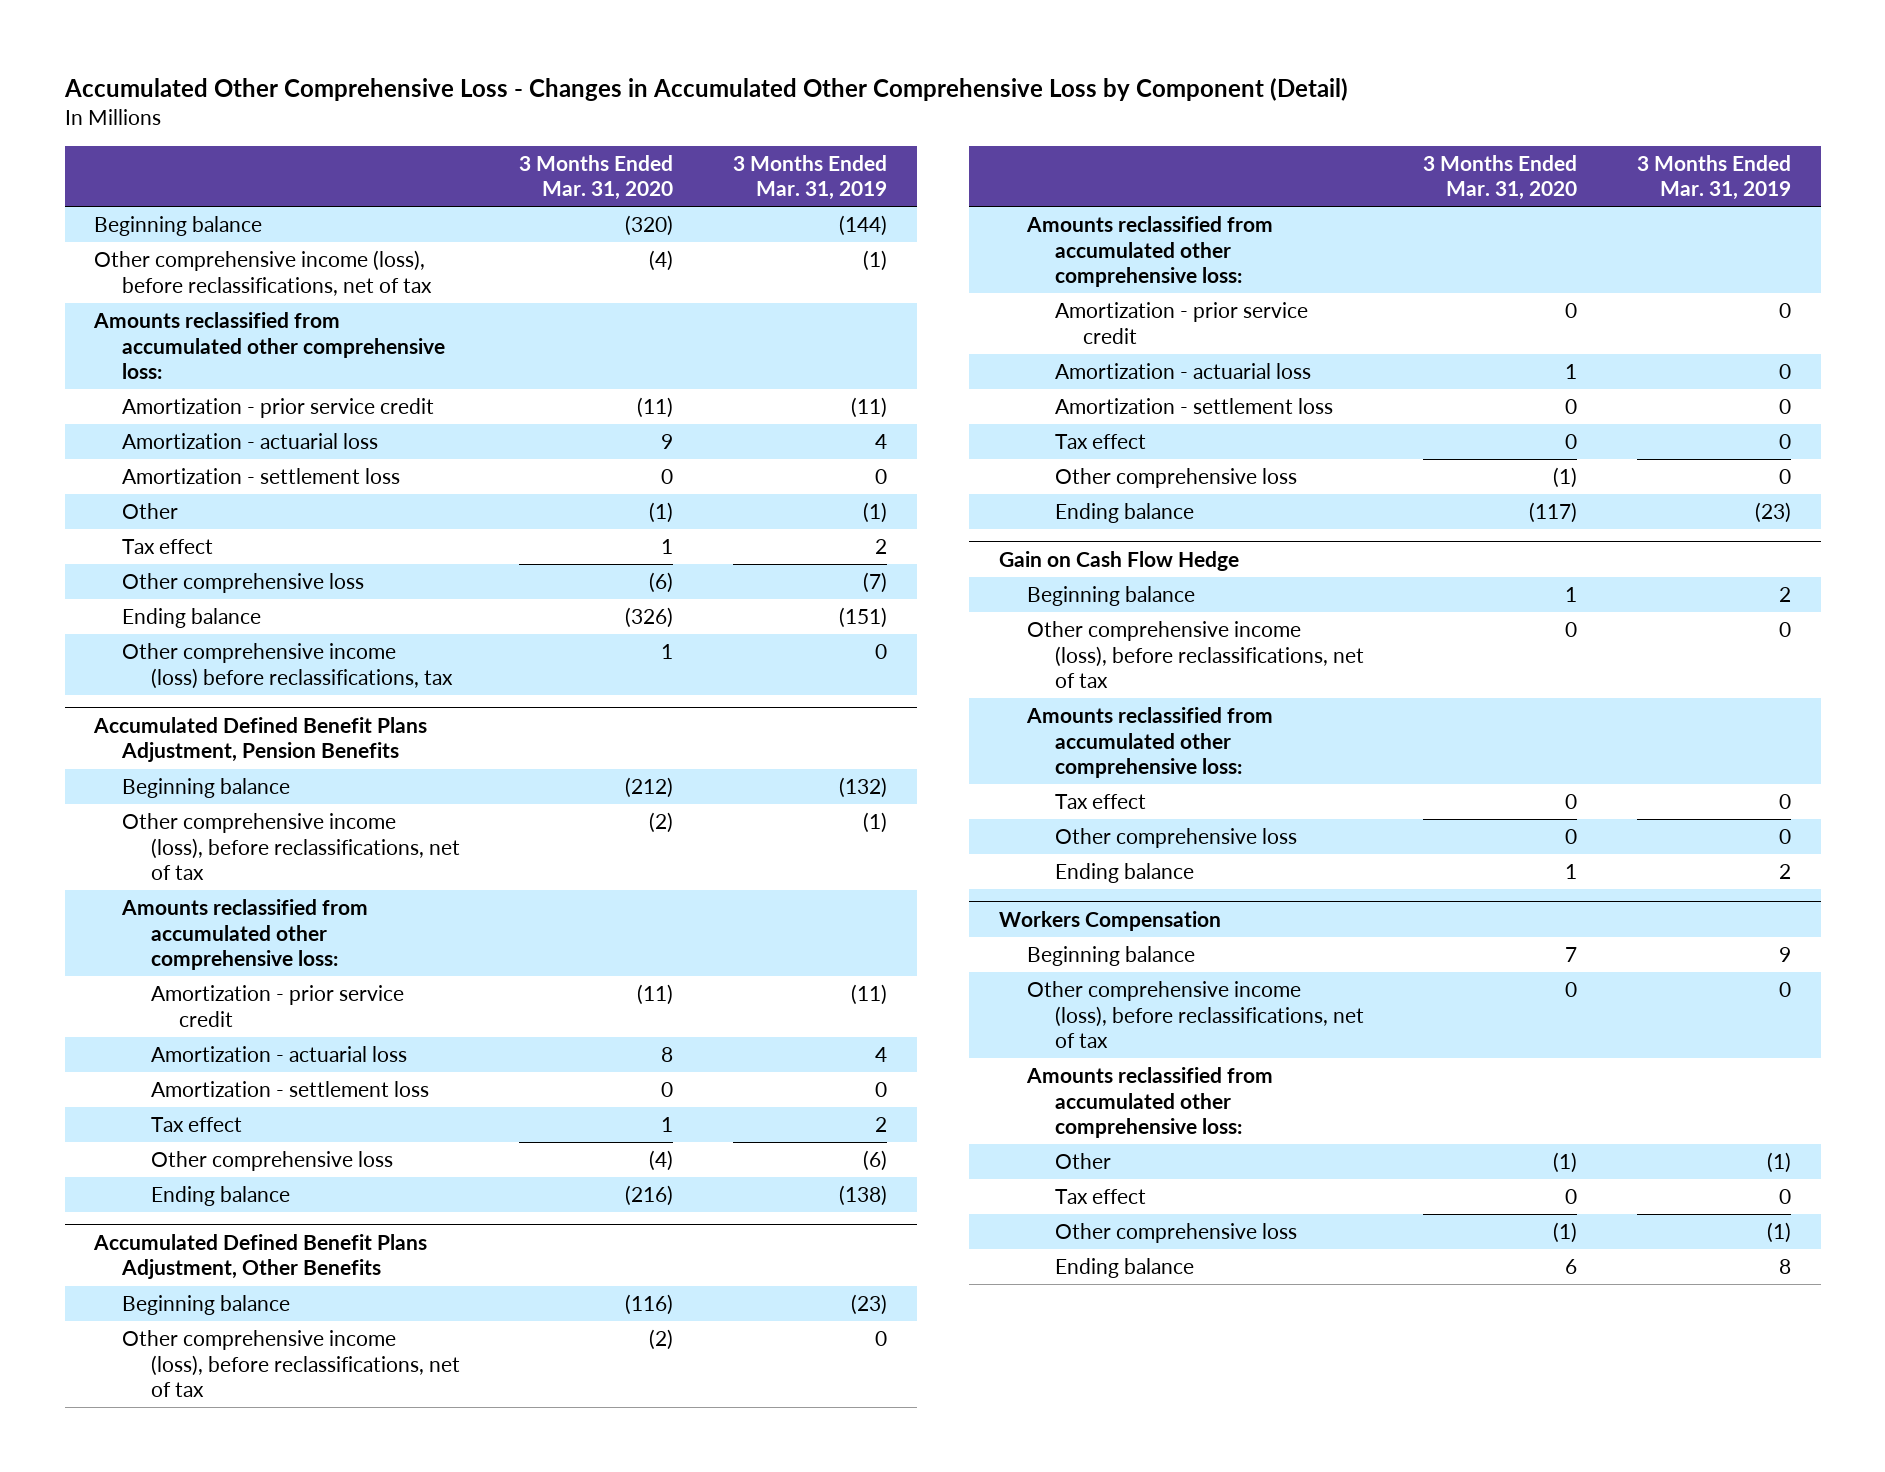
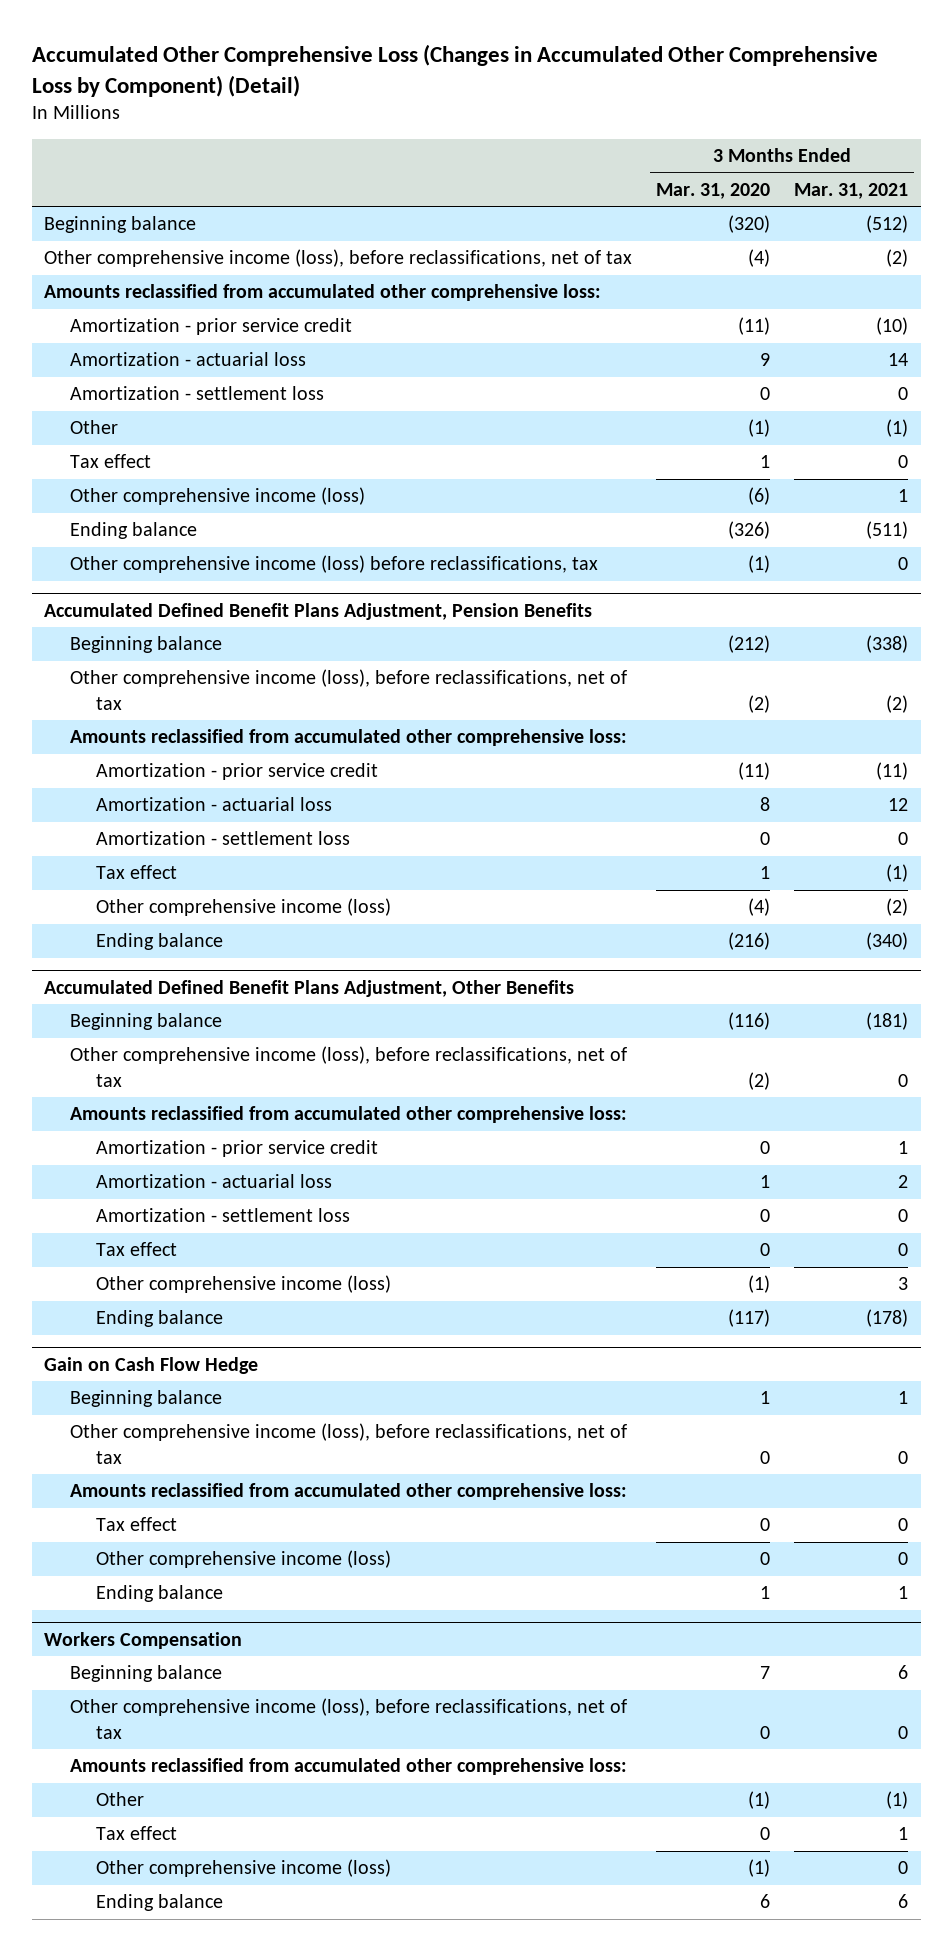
[63,77,1348,101] Accumulated Other Comprehensive Loss - Changes in Accumulated Other Comprehensive Loss by Component (Detail) -> [31,44,878,97] Accumulated Other Comprehensive Loss (Changes in Accumulated Other Comprehensive Loss by Component) (Detail)
[732,154,887,201] 3 Months Ended Mar. 31, 2019 -> none
none -> [794,182,909,199] Mar. 31, 2021
[122,573,365,594] Other comprehensive loss -> [69,487,365,506] Other comprehensive income (loss)
[661,644,674,660] 1 -> [748,555,771,574] (1)
[150,1151,393,1172] Other comprehensive loss -> [96,898,392,917] Other comprehensive income (loss)
[1054,468,1297,489] Other comprehensive loss -> [96,1275,392,1294] Other comprehensive income (loss)
[1054,828,1297,849] Other comprehensive loss -> [96,1550,392,1569] Other comprehensive income (loss)
[1054,1223,1297,1244] Other comprehensive loss -> [96,1859,392,1878] Other comprehensive income (loss)

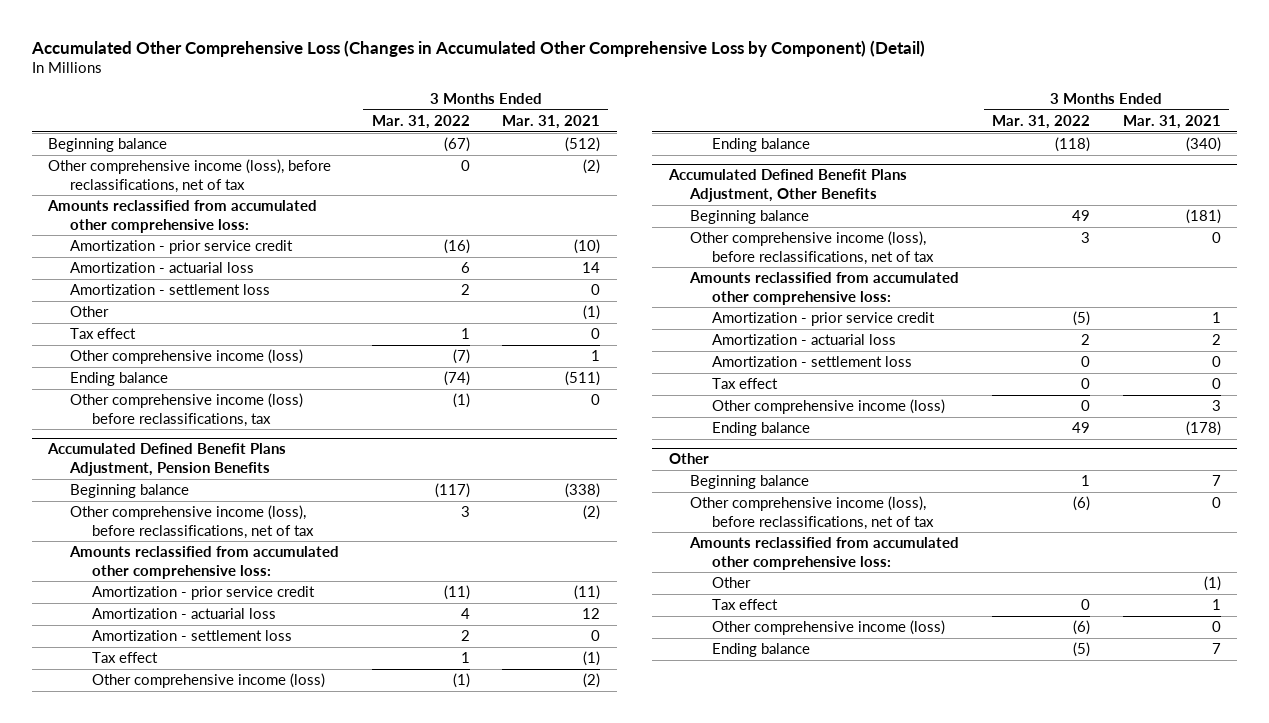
[656,182,771,199] Mar. 31, 2020 -> none
none -> [371,114,470,129] Mar. 31, 2022
[43,1356,258,1374] Gain on Cash Flow Hedge -> none
[69,1423,627,1464] Other comprehensive income (loss), before reclassifications, net of tax -> none
[69,1483,627,1501] Amounts reclassified from accumulated other comprehensive loss: -> none
[96,1517,178,1532] Tax effect -> none
[96,1550,392,1569] Other comprehensive income (loss) -> none
[96,1585,224,1603] Ending balance -> none
[43,1631,242,1649] Workers Compensation -> none
[69,1665,222,1683] Beginning balance -> none
none -> [668,453,709,465] Other
[898,1391,909,1405] 1 -> [1211,475,1221,487] 7
[898,1894,909,1909] 6 -> [1211,643,1221,655] 7

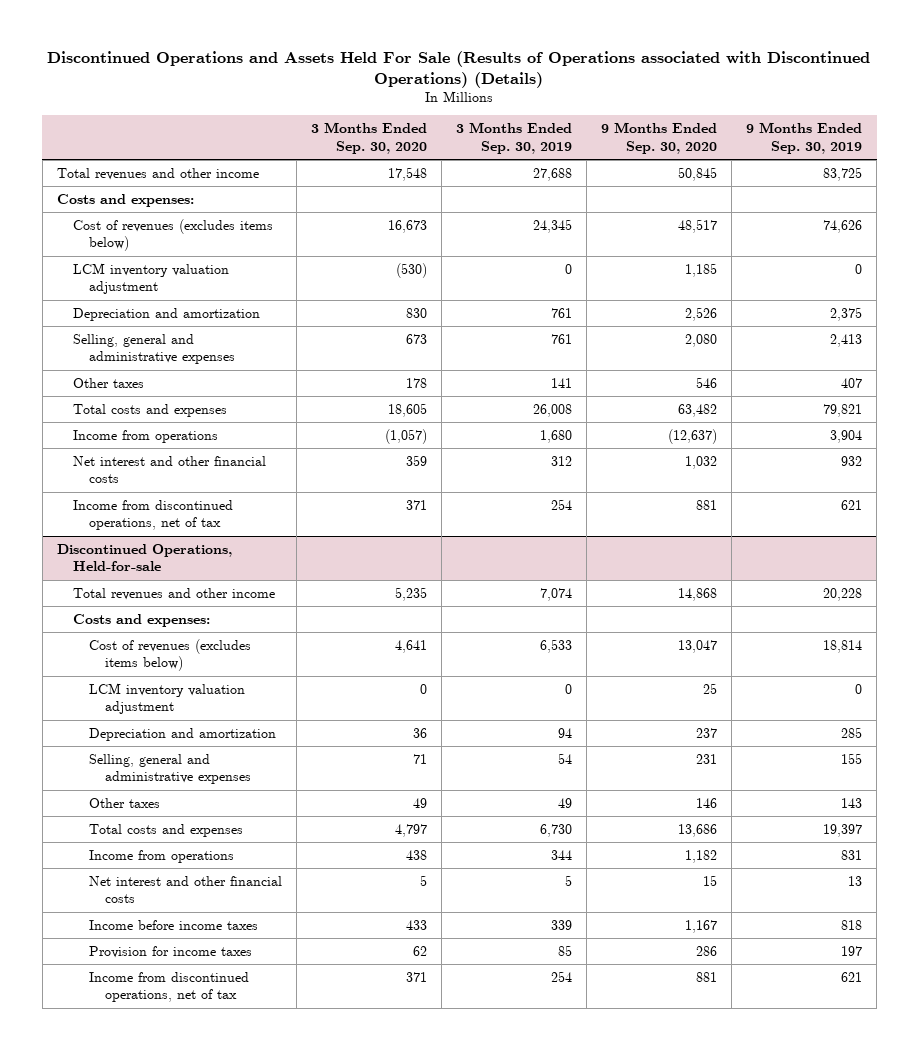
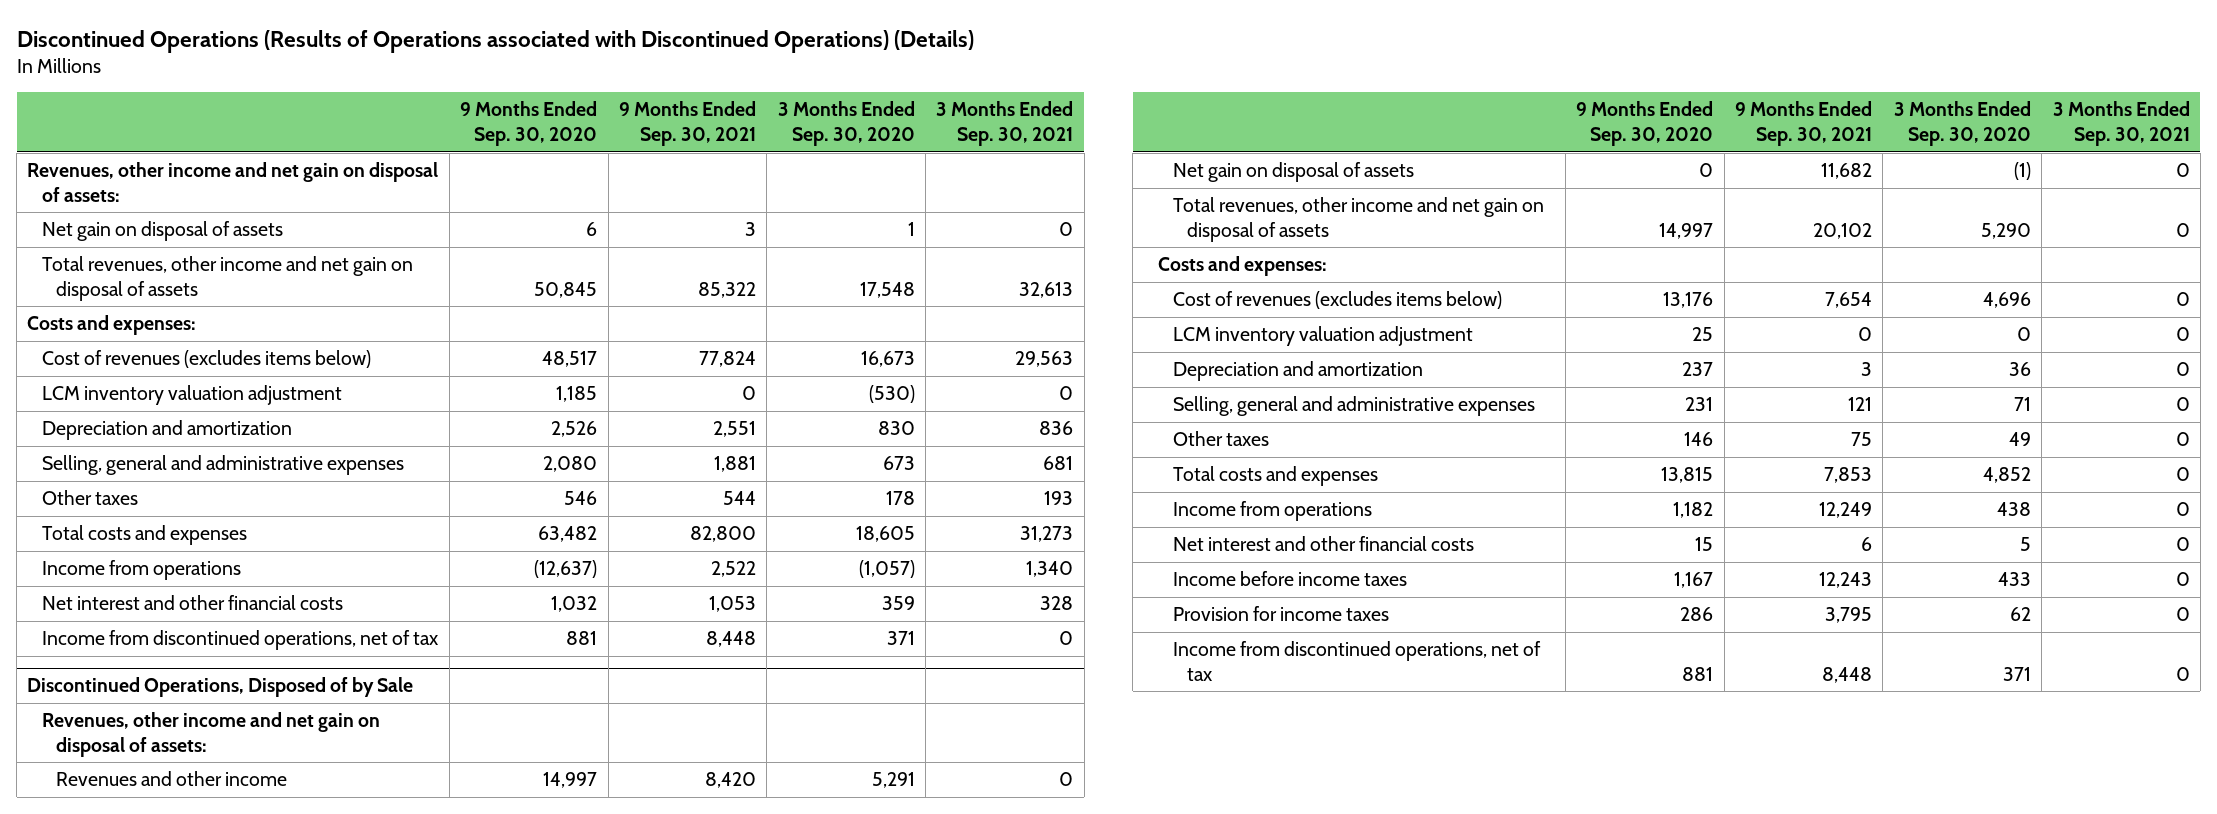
[47,50,871,88] Discontinued Operations and Assets Held For Sale (Results of Operations associated with Discontinued Operations) (Details) -> [16,29,974,53] Discontinued Operations (Results of Operations associated with Discontinued Operations) (Details)
[456,122,573,154] 3 Months Ended Sep. 30, 2019 -> none
[746,122,863,154] 9 Months Ended Sep. 30, 2019 -> none
none -> [618,101,756,146] 9 Months Ended Sep. 30, 2021
none -> [936,101,1074,146] 3 Months Ended Sep. 30, 2021
none -> [27,162,439,202] Revenues, other income and net gain on disposal of assets:
none -> [41,221,283,242] Net gain on disposal of assets
[56,167,259,180] Total revenues and other income -> [41,256,413,301] Total revenues, other income and net gain on disposal of assets
[56,543,232,572] Discontinued Operations, Held-for-sale -> none
none -> [27,677,414,698] Discontinued Operations, Disposed of by Sale
none -> [41,712,380,757] Revenues, other income and net gain on disposal of assets:
none -> [56,771,288,787] Revenues and other income
none -> [1172,162,1414,183] Net gain on disposal of assets
[72,587,275,600] Total revenues and other income -> [1172,197,1544,242] Total revenues, other income and net gain on disposal of assets
[395,586,428,601] 5,235 -> [1980,222,2031,239] 5,290
[678,587,718,601] 14,868 -> [1659,222,1714,239] 14,997
[395,639,428,653] 4,641 -> [1982,292,2031,309] 4,696
[678,639,718,653] 13,047 -> [1663,292,1714,309] 13,176
[395,823,428,837] 4,797 -> [1982,467,2031,484] 4,852
[678,823,718,837] 13,686 -> [1661,467,1714,484] 13,815

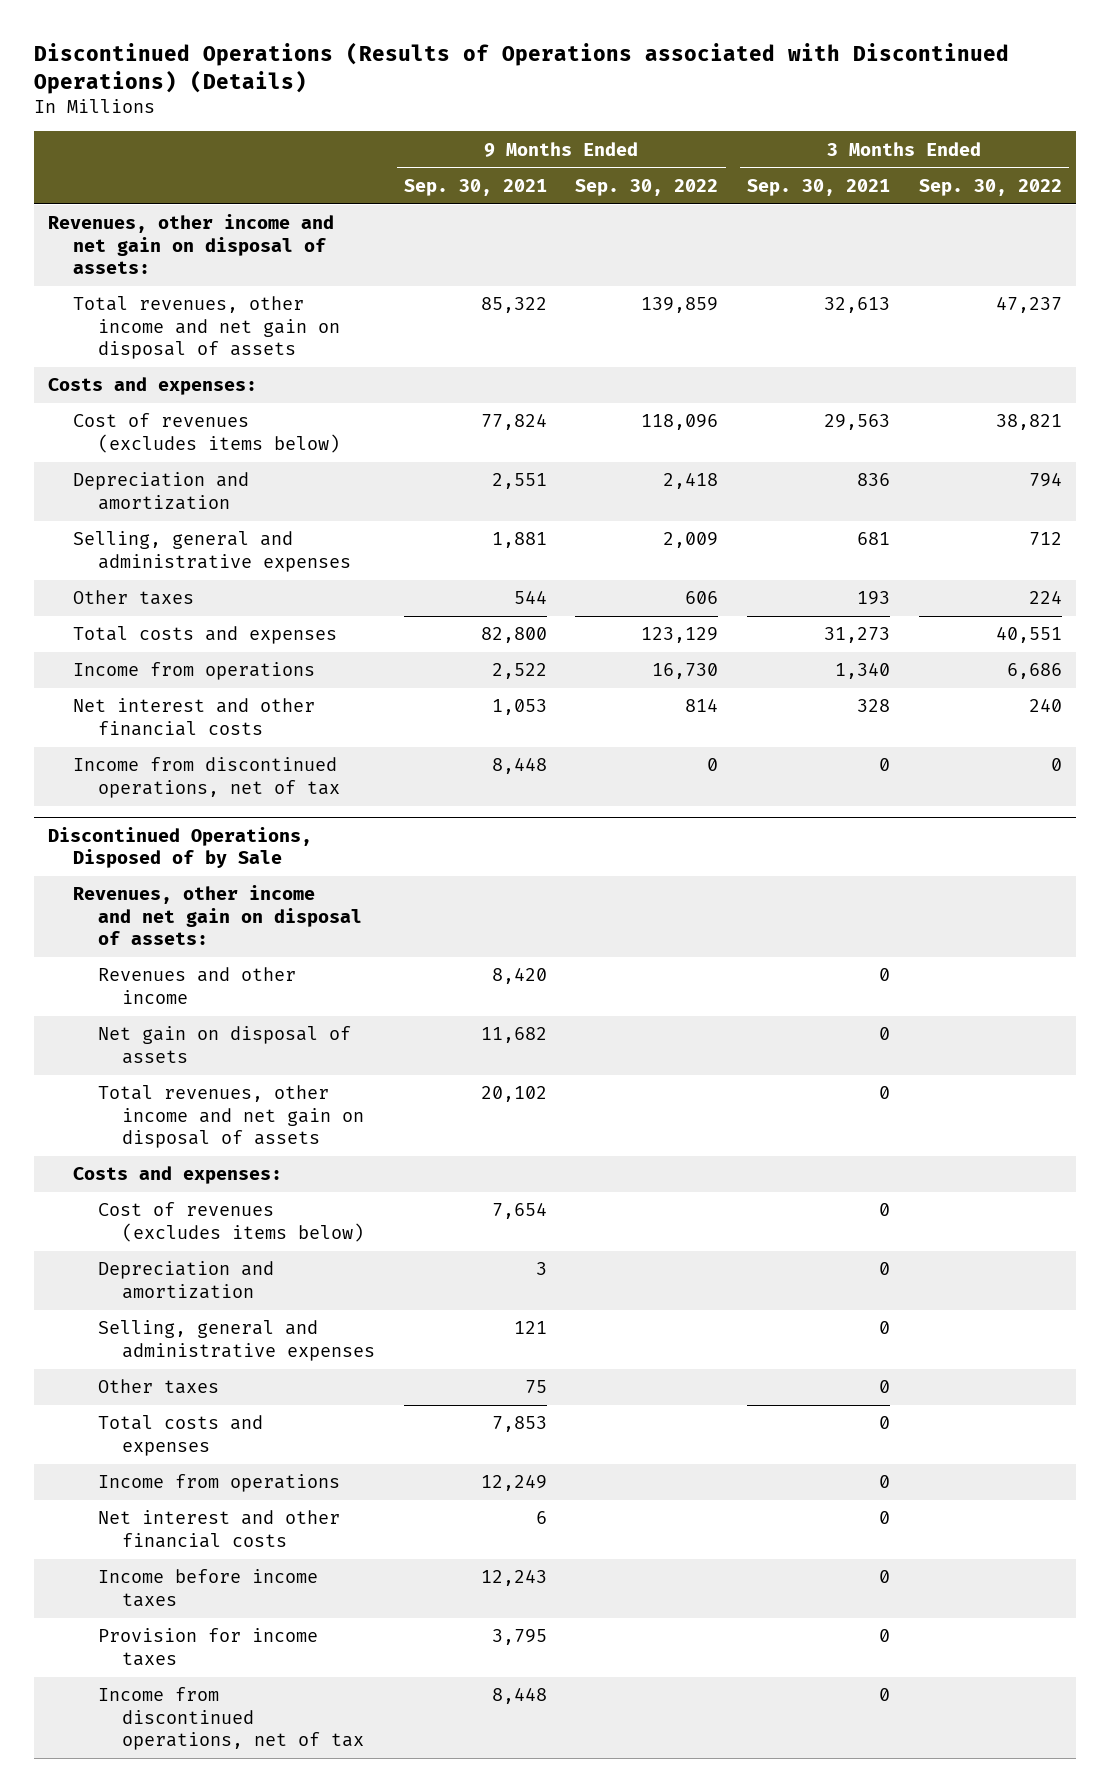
[460,101,598,146] 9 Months Ended Sep. 30, 2020 -> none
[777,101,915,146] 3 Months Ended Sep. 30, 2020 -> none
none -> [575,179,719,197] Sep. 30, 2022
none -> [918,179,1062,197] Sep. 30, 2022
[41,221,283,242] Net gain on disposal of assets -> none
[41,385,342,406] LCM inventory valuation adjustment -> none
[1172,326,1473,347] LCM inventory valuation adjustment -> none

